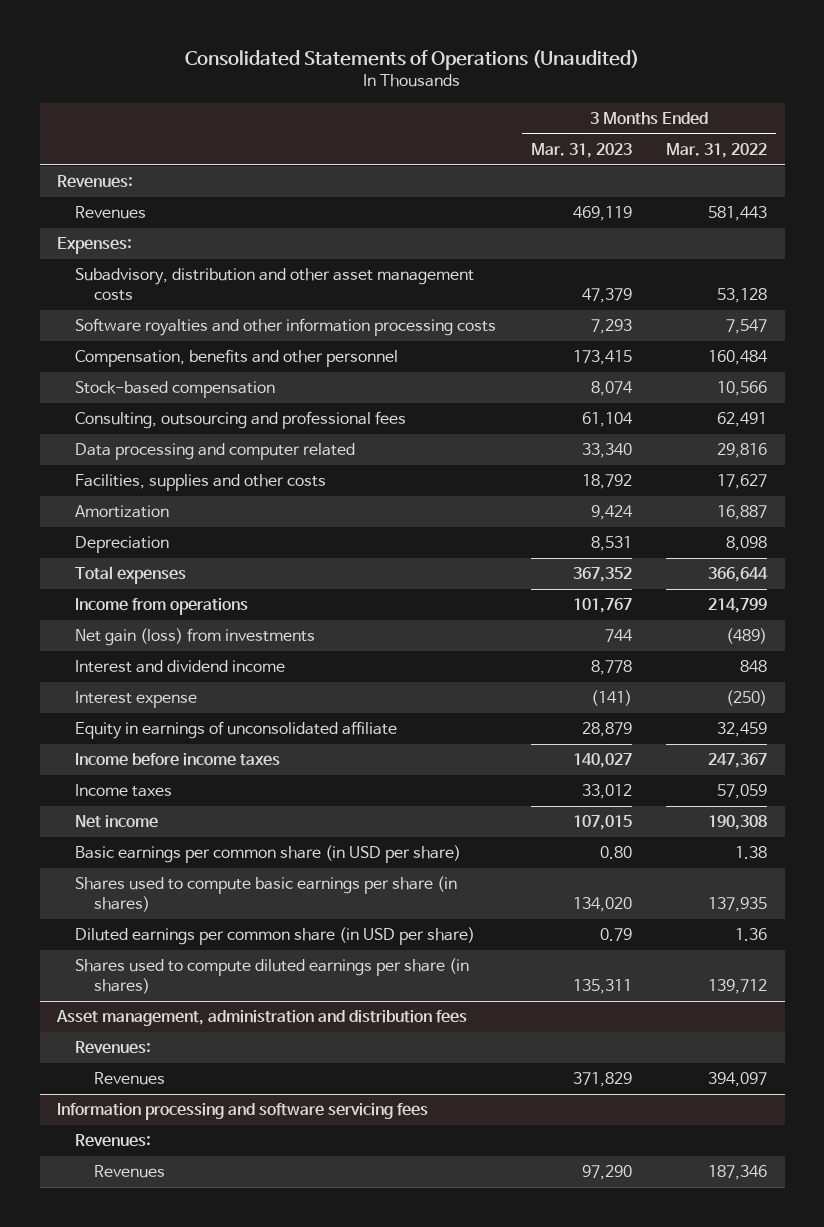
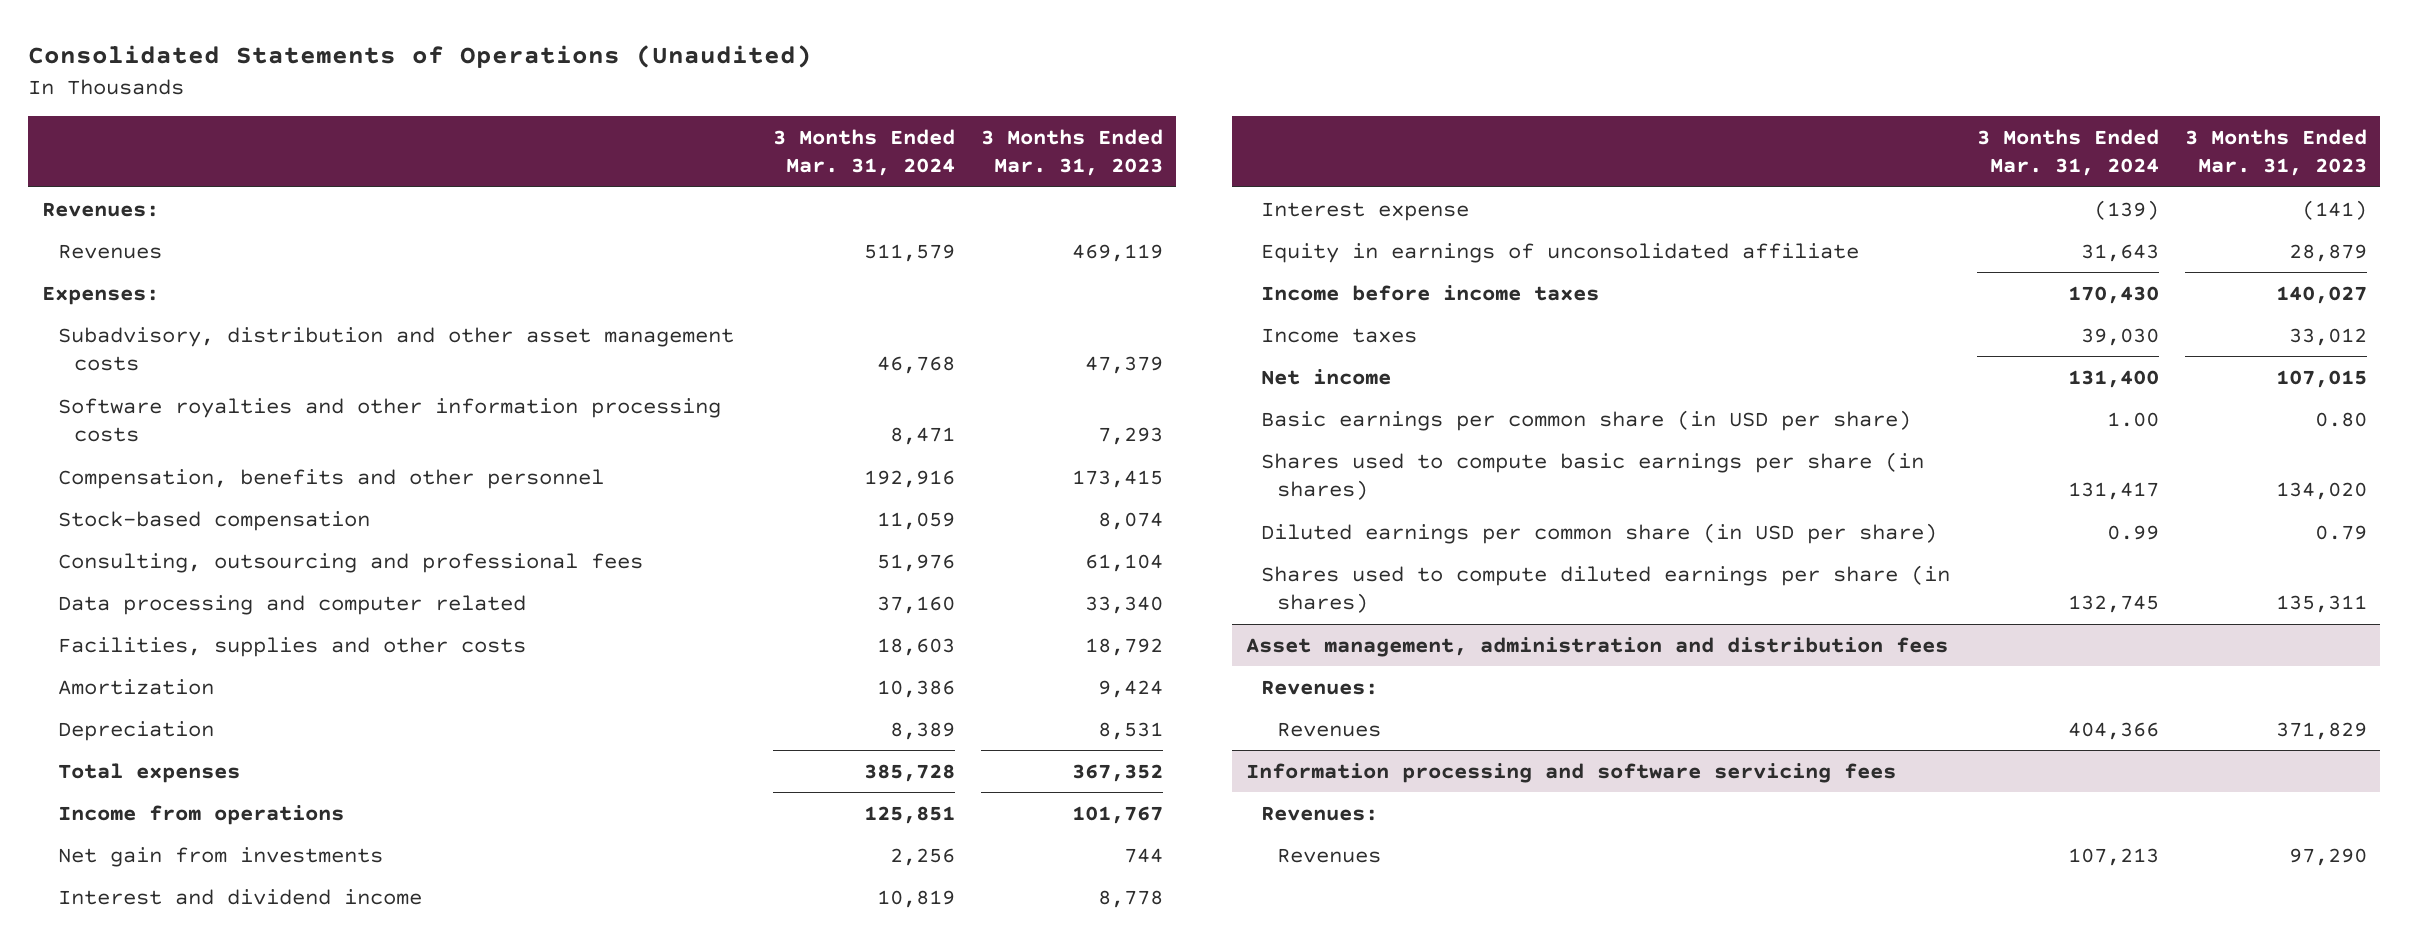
[666,142,768,158] Mar. 31, 2022 -> none
none -> [772,128,955,177] 3 Months Ended Mar. 31, 2024
[75,628,316,647] Net gain (loss) from investments -> [57,846,383,867] Net gain from investments

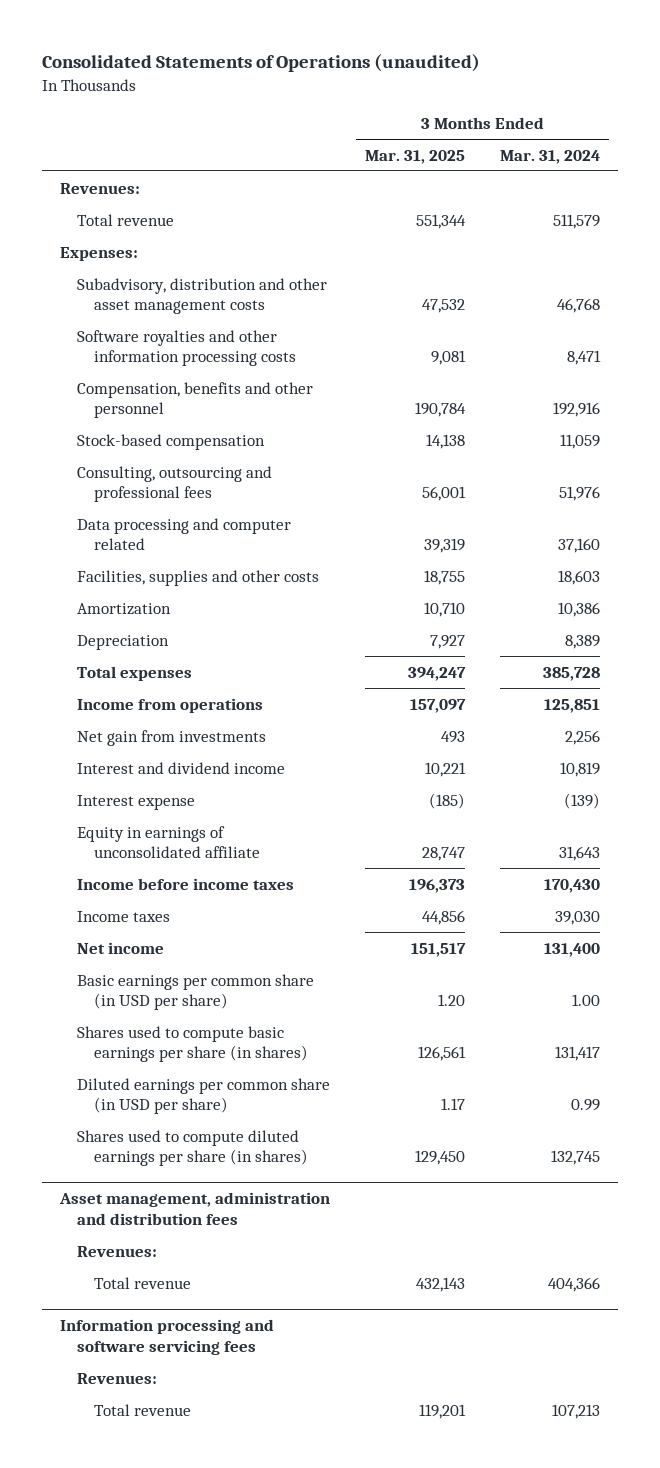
[28,45,813,69] Consolidated Statements of Operations (Unaudited) -> [42,54,481,73] Consolidated Statements of Operations (unaudited)
[981,128,1164,177] 3 Months Ended Mar. 31, 2023 -> none
none -> [365,149,466,164] Mar. 31, 2025
[57,243,162,259] Revenues -> [77,213,175,226] Total revenue
[1277,721,1382,737] Revenues -> [94,1276,192,1289] Total revenue
[1277,847,1382,863] Revenues -> [94,1403,192,1416] Total revenue

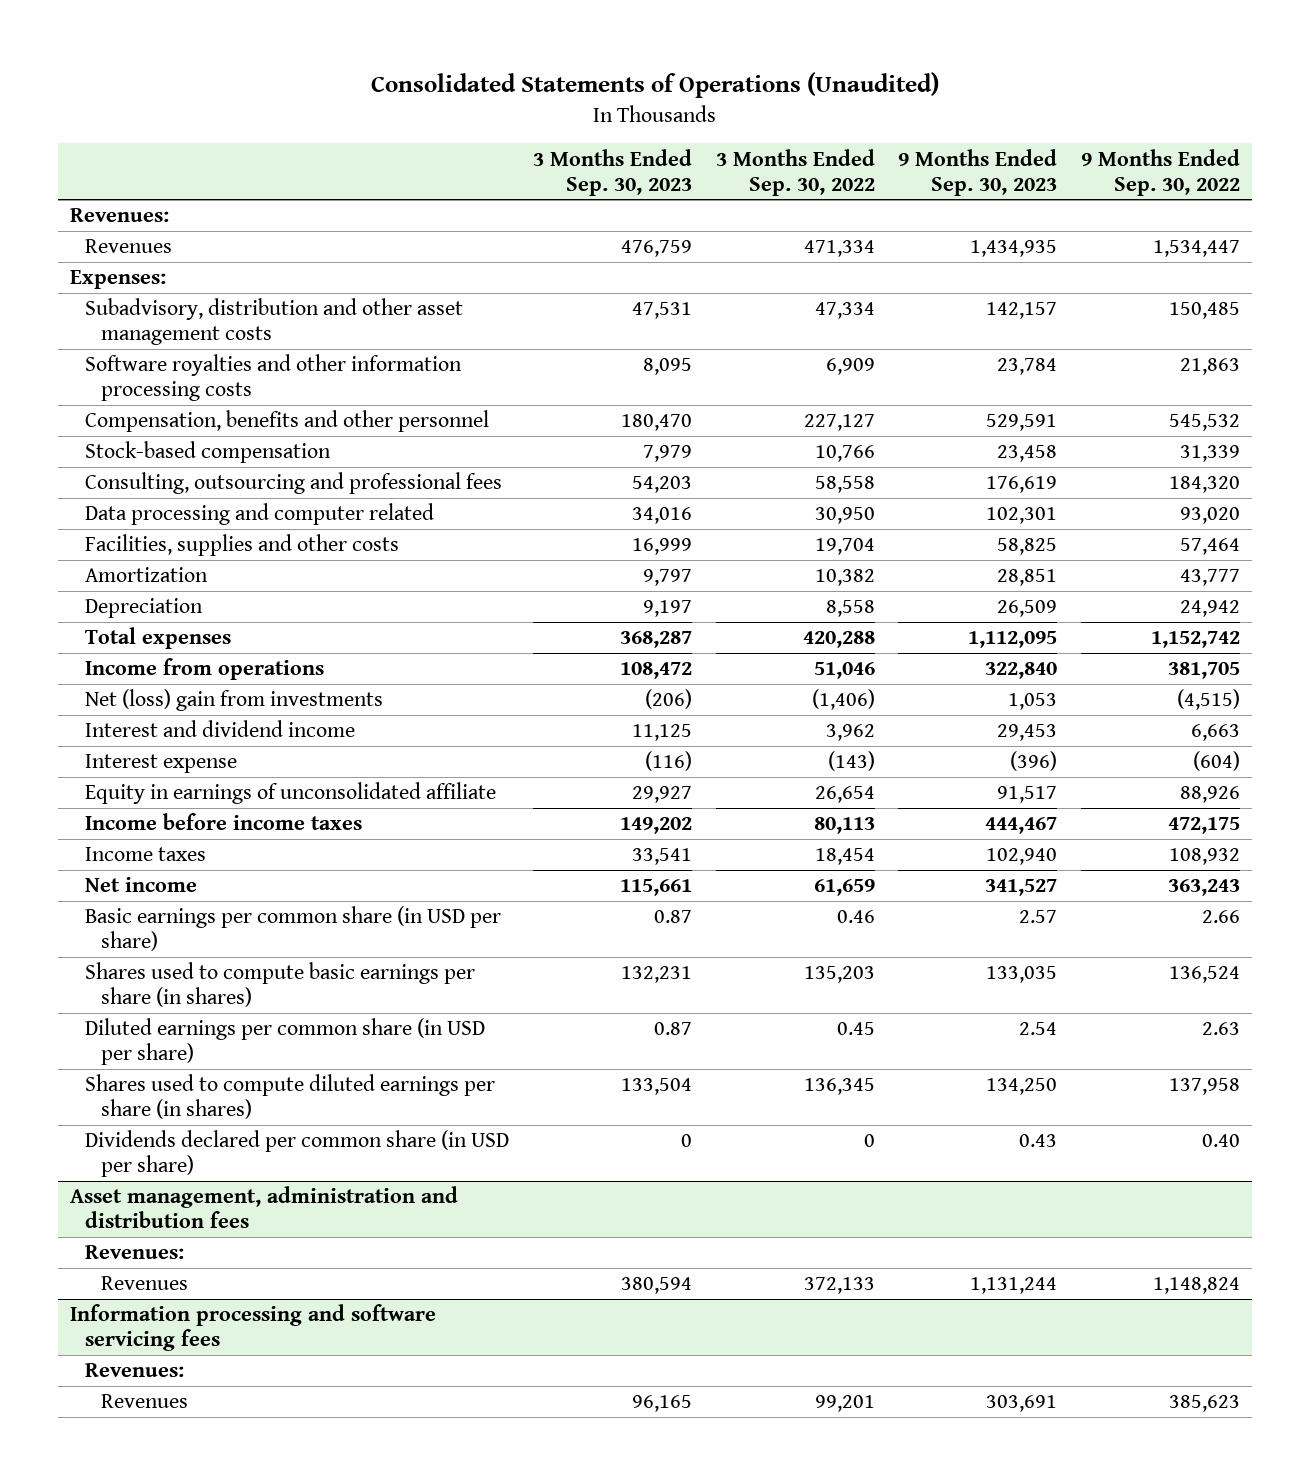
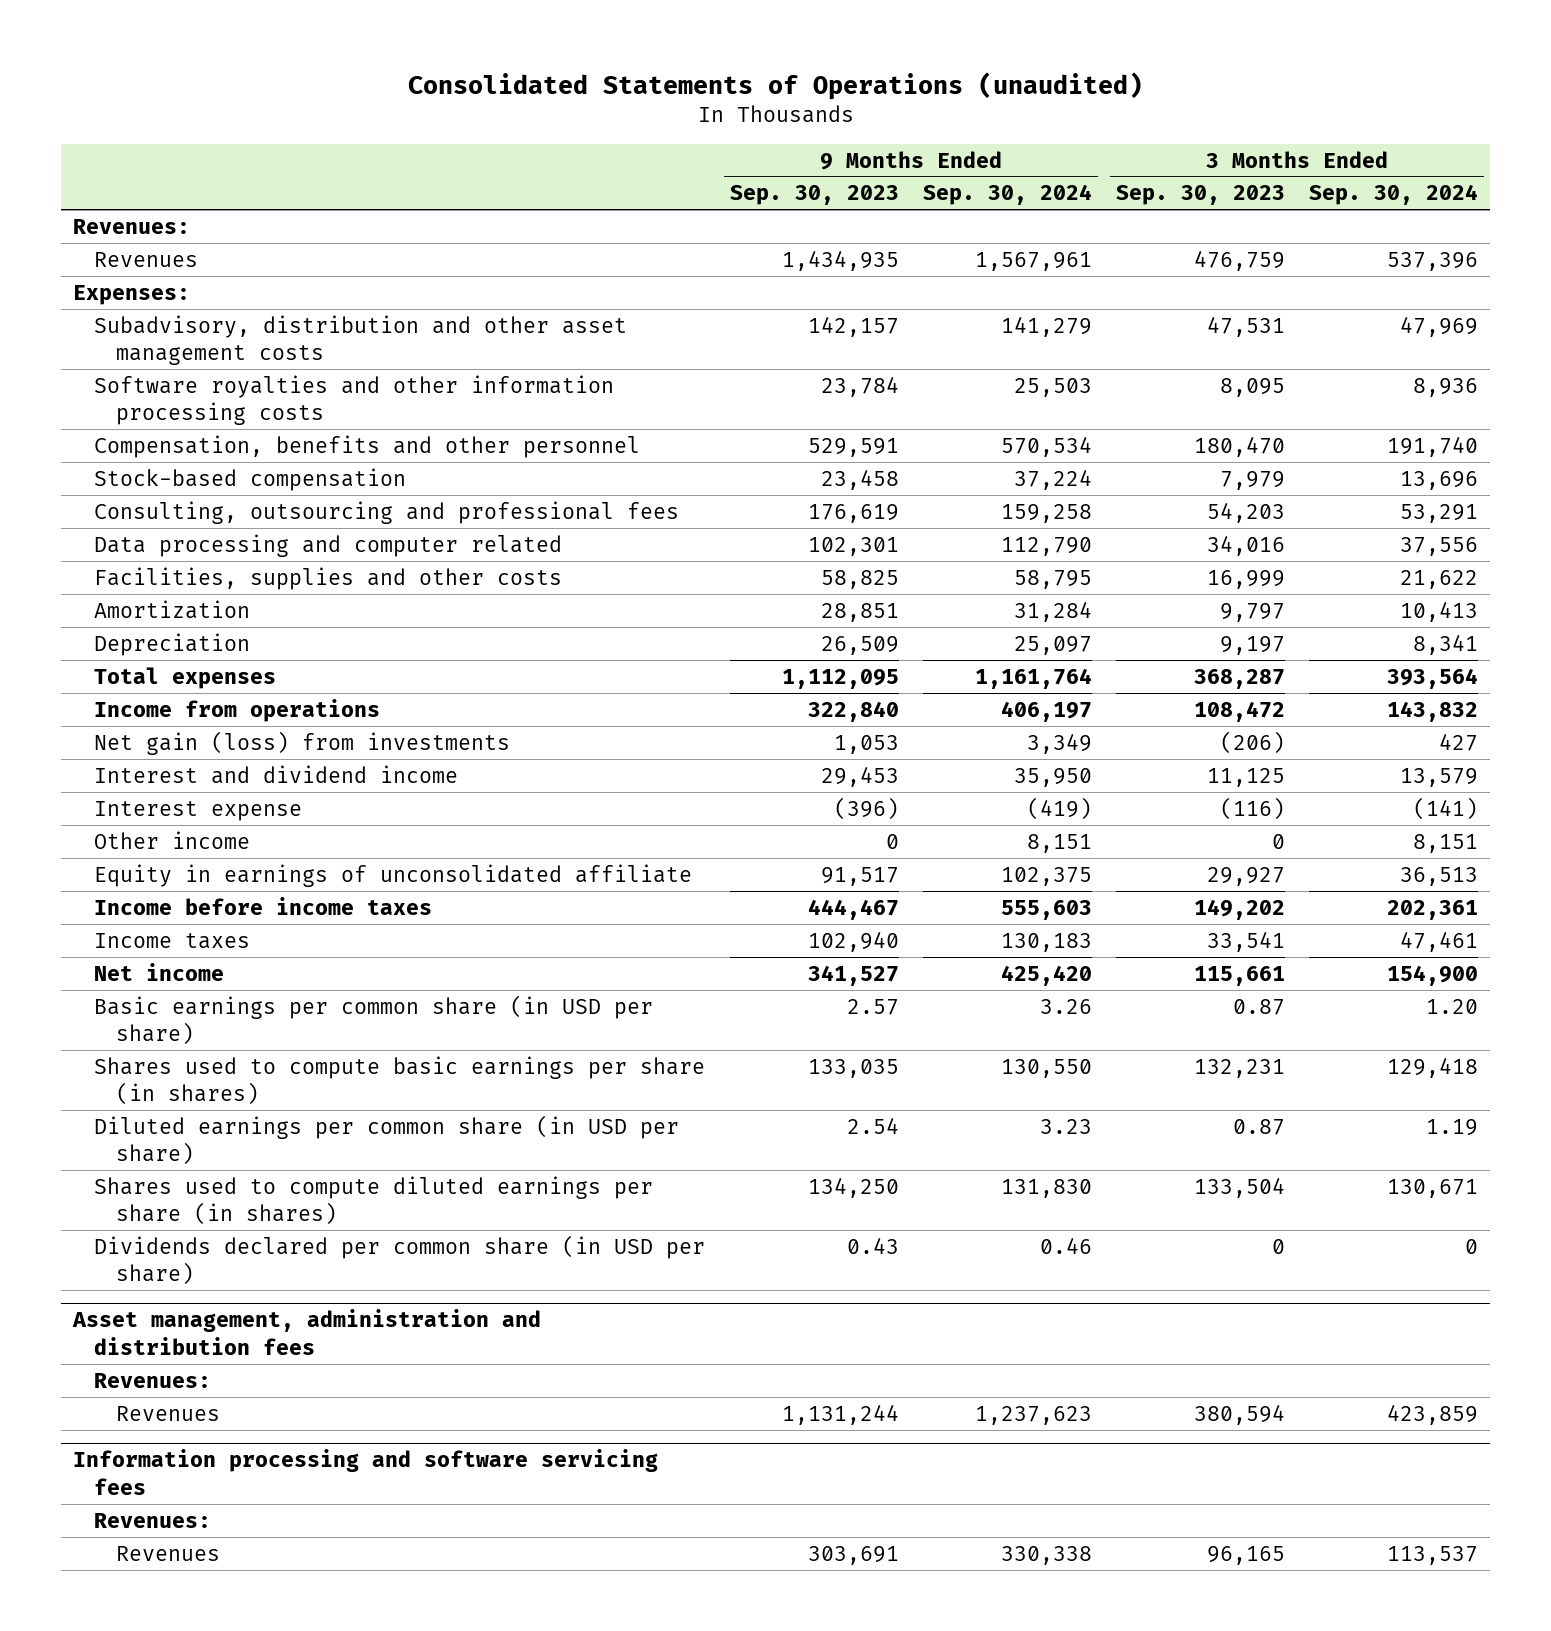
[370,72,939,99] Consolidated Statements of Operations (Unaudited) -> [407,71,1143,100] Consolidated Statements of Operations (unaudited)
[715,148,875,196] 3 Months Ended Sep. 30, 2022 -> none
[1080,148,1240,196] 9 Months Ended Sep. 30, 2022 -> none
none -> [922,184,1092,206] Sep. 30, 2024
none -> [1309,184,1479,206] Sep. 30, 2024
[85,689,384,712] Net (loss) gain from investments -> [94,730,511,755] Net gain (loss) from investments
none -> [94,830,251,849] Other income

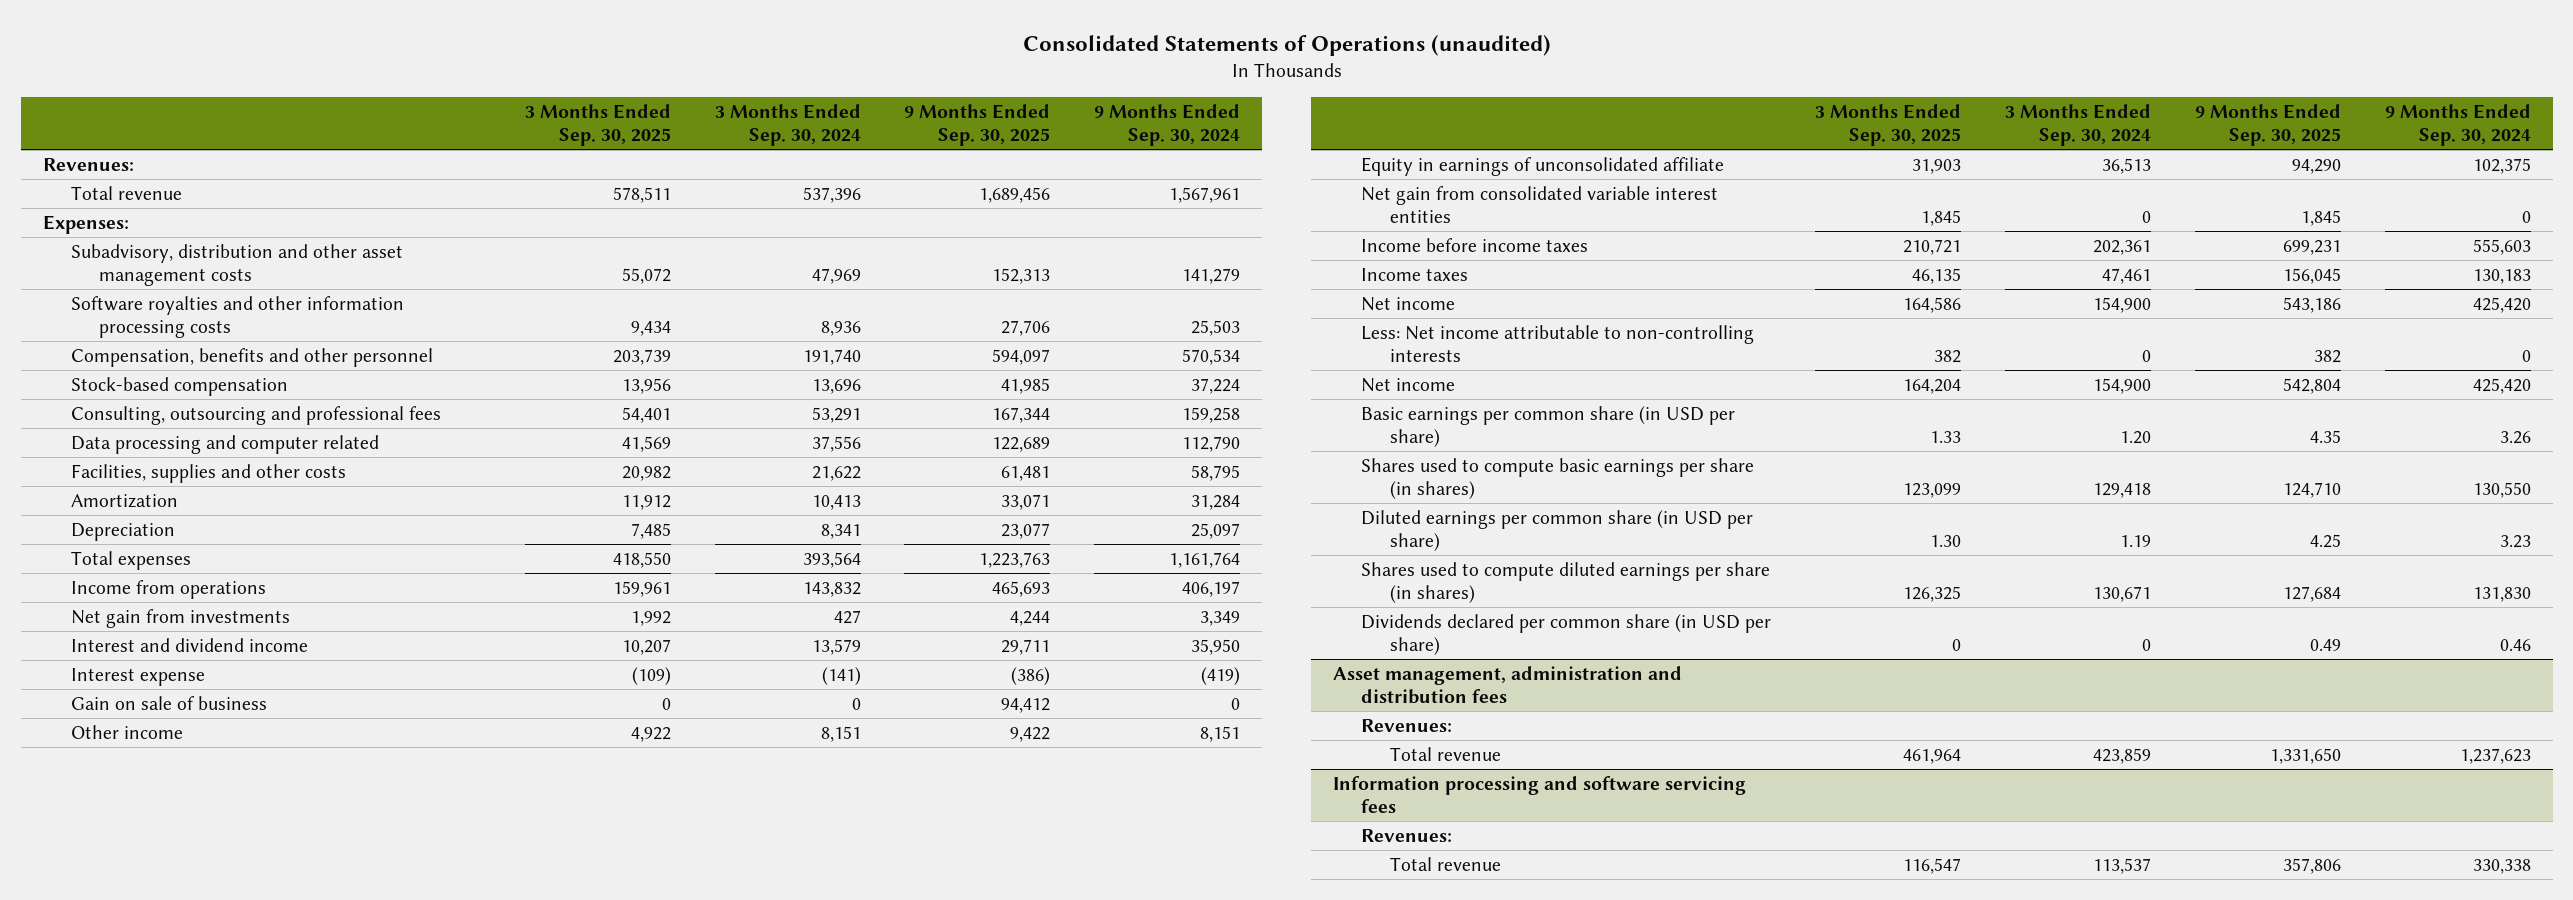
[729,185,899,206] Sep. 30, 2023 -> none
[1116,185,1286,206] Sep. 30, 2023 -> none
none -> [524,104,671,147] 3 Months Ended Sep. 30, 2025
none -> [904,104,1051,147] 9 Months Ended Sep. 30, 2025
[94,251,199,267] Revenues -> [71,186,183,201] Total revenue
[94,730,511,755] Net gain (loss) from investments -> [71,609,291,629] Net gain from investments
none -> [71,696,268,711] Gain on sale of business
none -> [1361,186,1719,224] Net gain from consolidated variable interest entities
none -> [1361,325,1755,363] Less: Net income attributable to non-controlling interests
none -> [1361,378,1456,393] Net income
[115,1405,220,1421] Revenues -> [1389,747,1501,762] Total revenue
[115,1545,220,1561] Revenues -> [1389,857,1501,872] Total revenue

